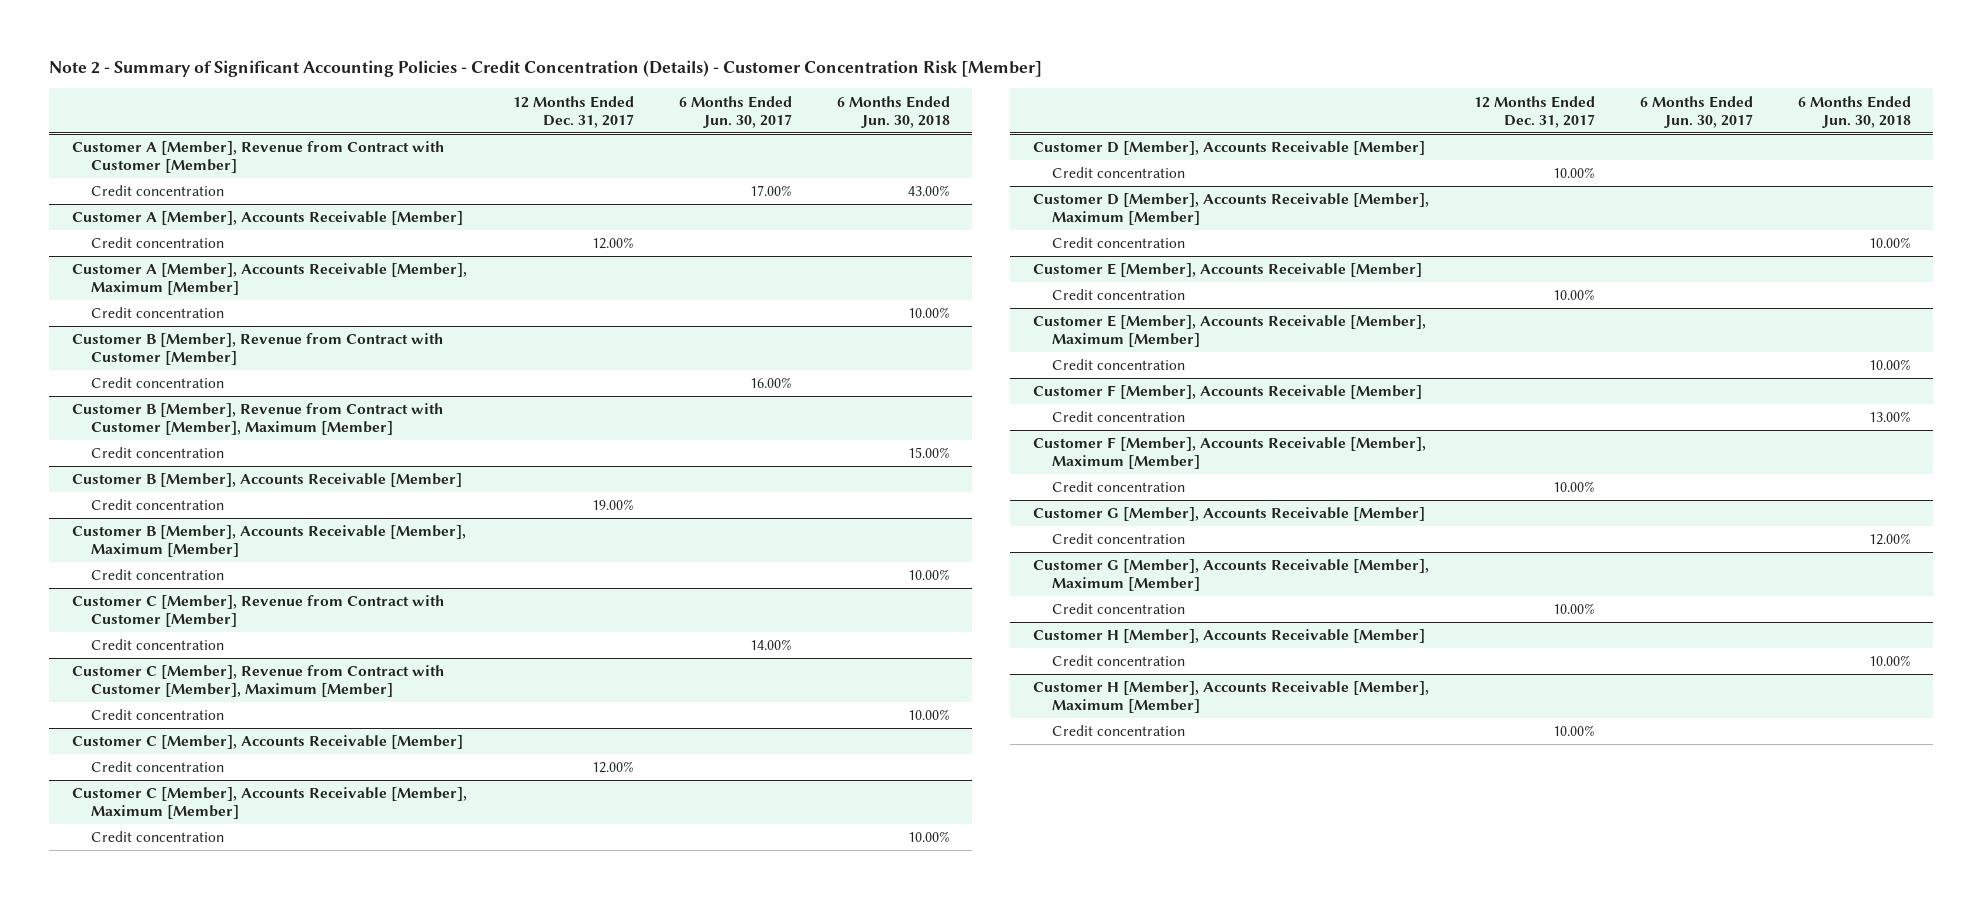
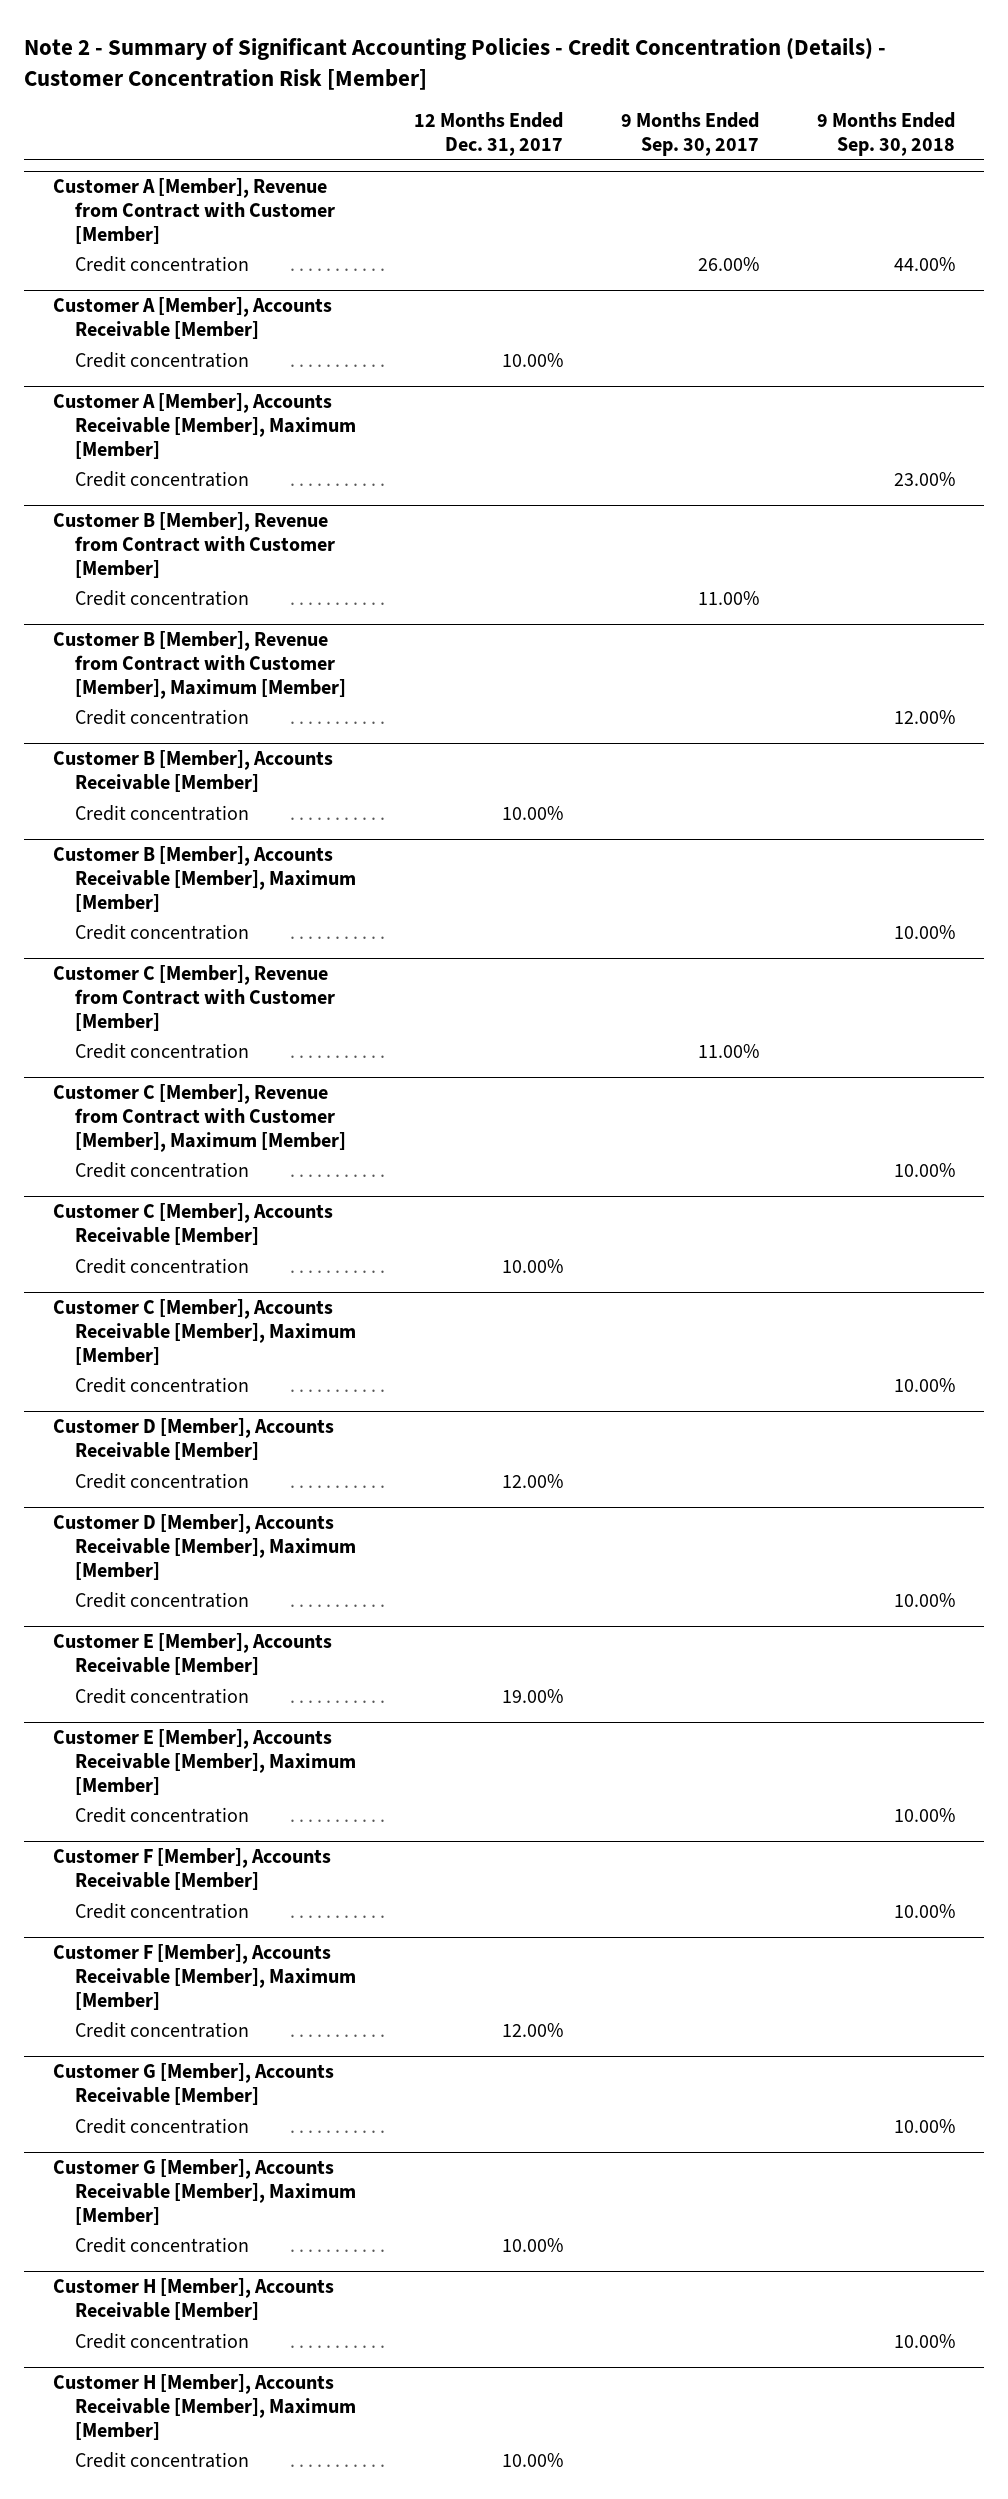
[678,95,792,128] 6 Months Ended Jun. 30, 2017 -> none
[836,95,950,128] 6 Months Ended Jun. 30, 2018 -> none
none -> [620,112,759,156] 9 Months Ended Sep. 30, 2017
none -> [817,112,956,156] 9 Months Ended Sep. 30, 2018
[591,237,634,250] 12.00% -> [501,352,563,367] 10.00%
[591,499,634,511] 19.00% -> [501,805,563,820] 10.00%
[591,761,634,774] 12.00% -> [501,1258,563,1273] 10.00%
[1552,167,1595,179] 10.00% -> [501,1473,563,1488] 12.00%
[1552,289,1595,301] 10.00% -> [501,1688,563,1703] 19.00%
[1552,481,1595,493] 10.00% -> [501,2022,563,2037] 12.00%

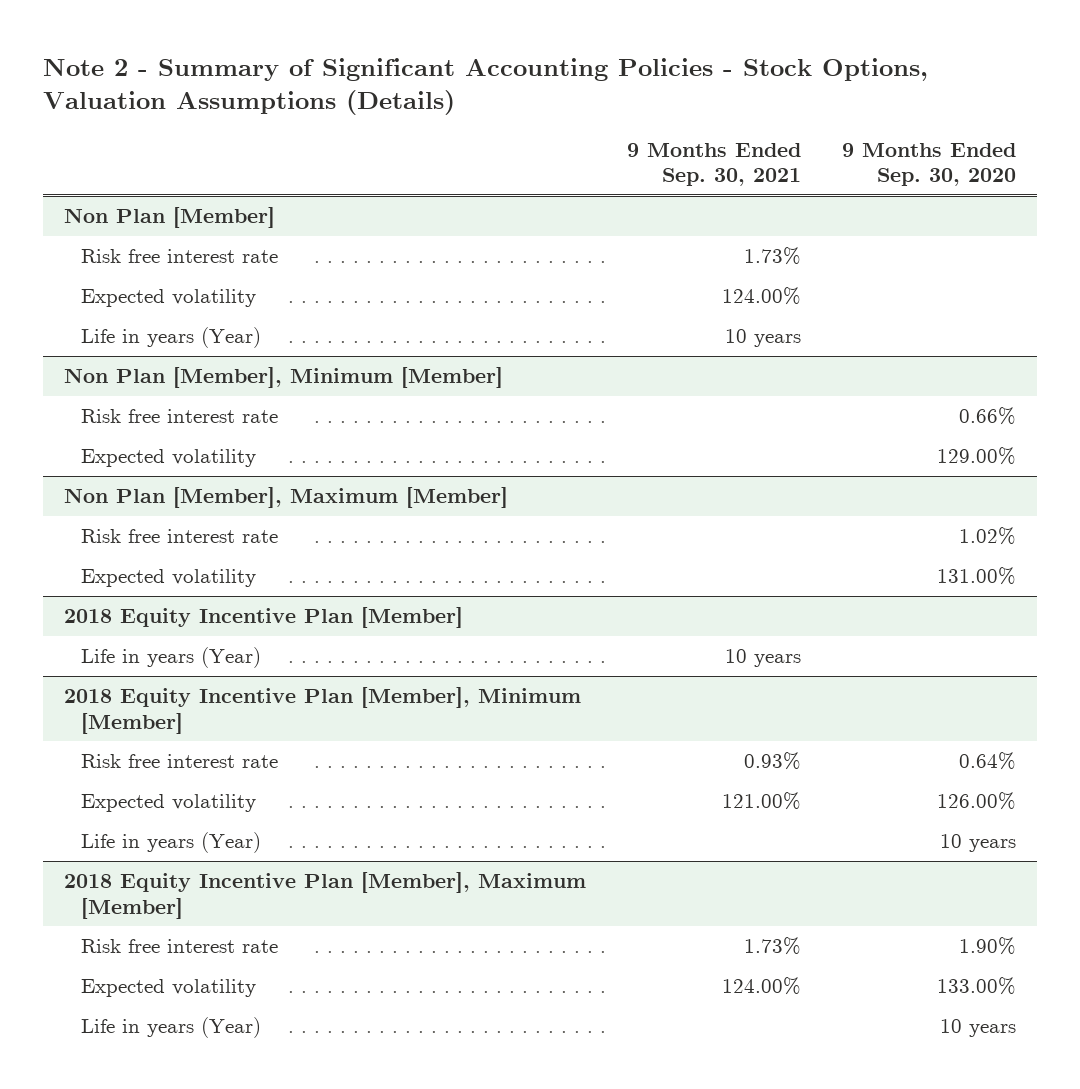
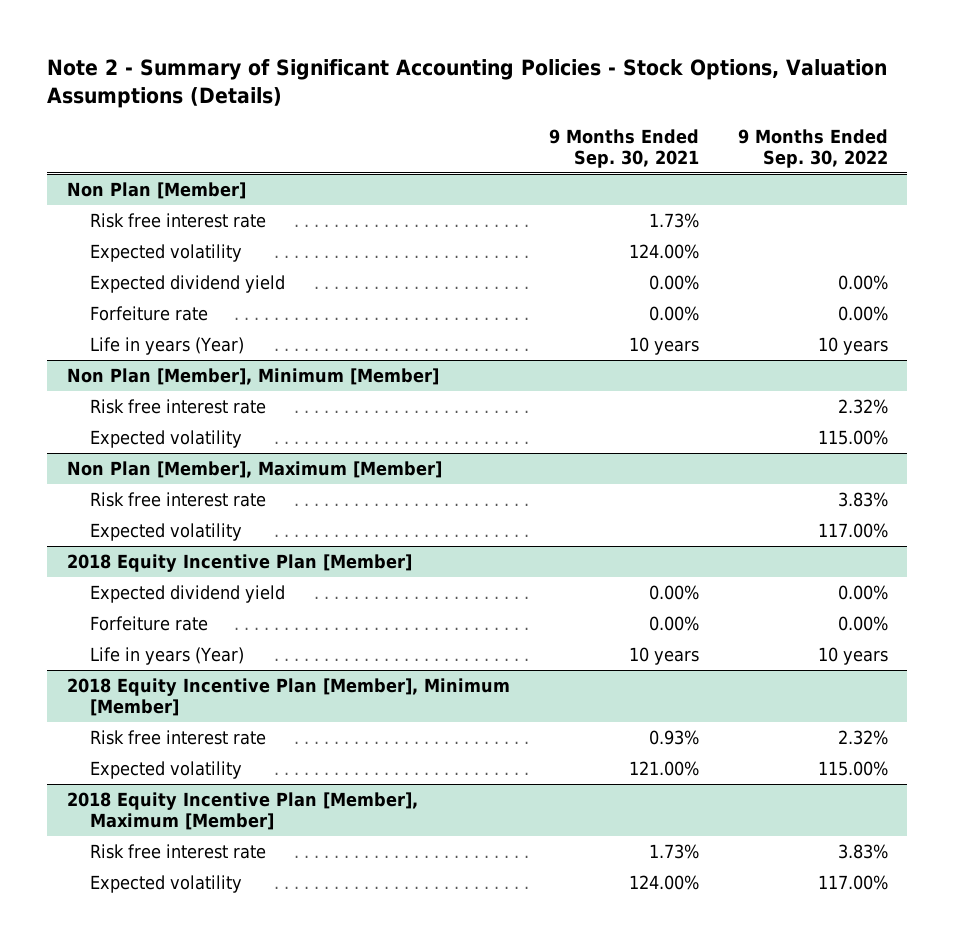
[841,142,1016,187] 9 Months Ended Sep. 30, 2020 -> none
none -> [737,128,888,168] 9 Months Ended Sep. 30, 2022
none -> [89,275,285,294] Expected dividend yield
none -> [89,306,208,322] Forfeiture rate
none -> [89,585,285,604] Expected dividend yield
none -> [89,616,208,632] Forfeiture rate
[80,832,261,854] Life in years (Year) -> none
[80,1017,261,1039] Life in years (Year) -> none

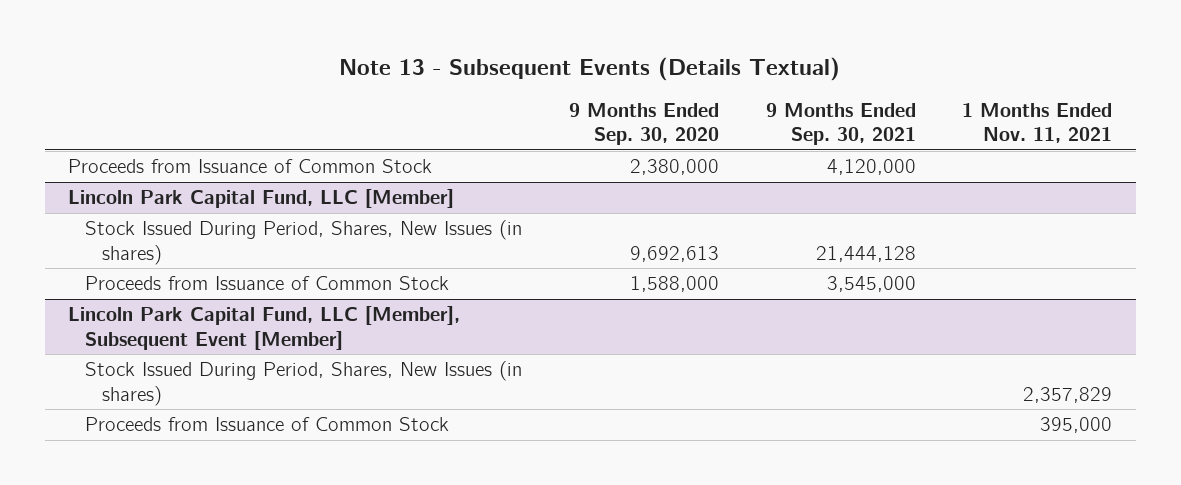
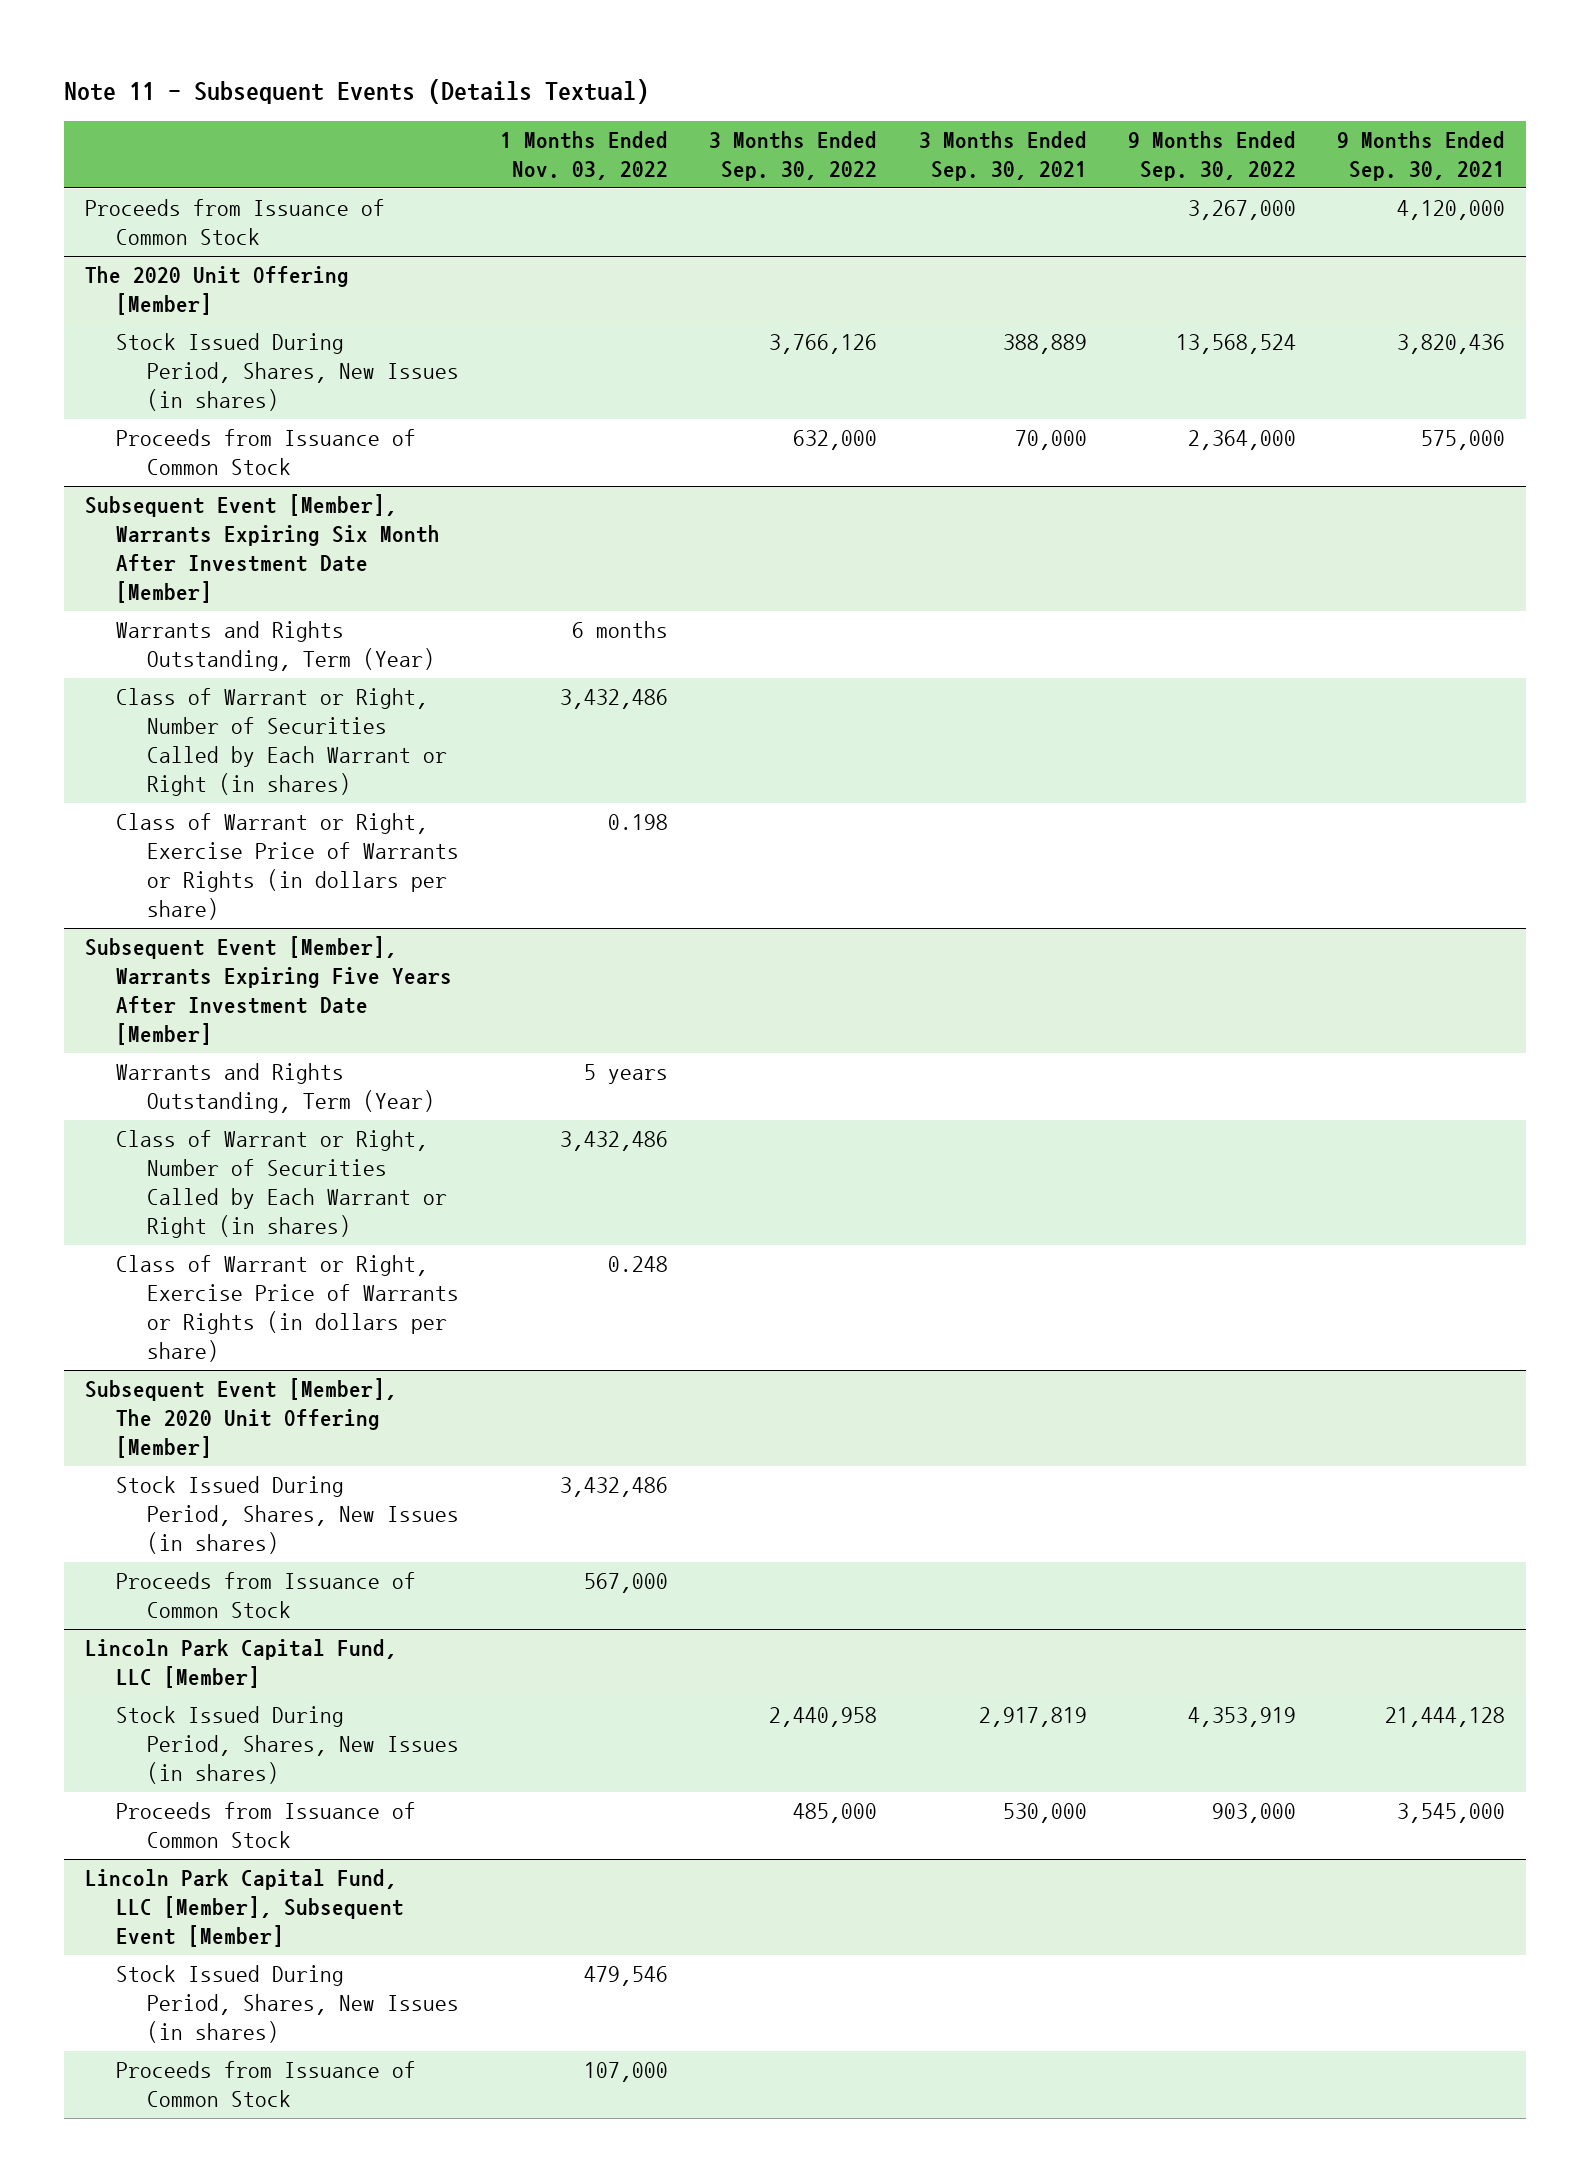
[339,57,841,82] Note 13 - Subsequent Events (Details Textual) -> [63,78,649,104] Note 11 - Subsequent Events (Details Textual)
[568,102,719,146] 9 Months Ended Sep. 30, 2020 -> none
[962,102,1113,144] 1 Months Ended Nov. 11, 2021 -> none
none -> [499,131,668,181] 1 Months Ended Nov. 03, 2022
none -> [709,131,878,182] 3 Months Ended Sep. 30, 2022
none -> [918,131,1087,182] 3 Months Ended Sep. 30, 2021
none -> [1128,131,1297,182] 9 Months Ended Sep. 30, 2022
none -> [84,266,349,316] The 2020 Unit Offering [Member]
none -> [115,333,459,412] Stock Issued During Period, Shares, New Issues (in shares)
none -> [115,429,416,476] Proceeds from Issuance of Common Stock
none -> [84,494,440,604] Subsequent Event [Member], Warrants Expiring Six Month After Investment Date [Member]
none -> [115,621,435,672] Warrants and Rights Outstanding, Term (Year)
none -> [115,688,447,797] Class of Warrant or Right, Number of Securities Called by Each Warrant or Right (in shares)
none -> [115,813,459,921] Class of Warrant or Right, Exercise Price of Warrants or Rights (in dollars per share)
none -> [84,936,452,1046] Subsequent Event [Member], Warrants Expiring Five Years After Investment Date [Member]
none -> [115,1063,435,1114] Warrants and Rights Outstanding, Term (Year)
none -> [115,1130,447,1239] Class of Warrant or Right, Number of Securities Called by Each Warrant or Right (in shares)
none -> [115,1255,459,1363] Class of Warrant or Right, Exercise Price of Warrants or Rights (in dollars per share)
none -> [84,1378,397,1459] Subsequent Event [Member], The 2020 Unit Offering [Member]
none -> [115,1476,459,1555] Stock Issued During Period, Shares, New Issues (in shares)
none -> [115,1572,416,1619] Proceeds from Issuance of Common Stock

